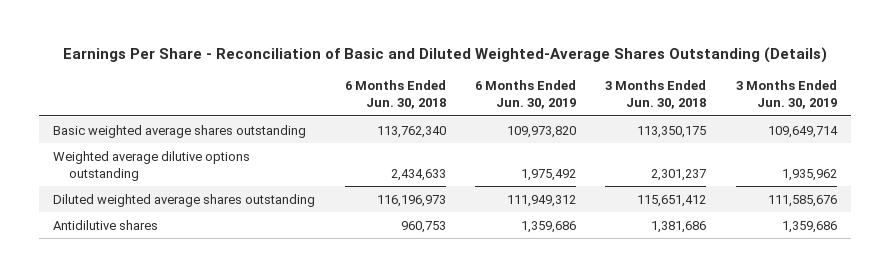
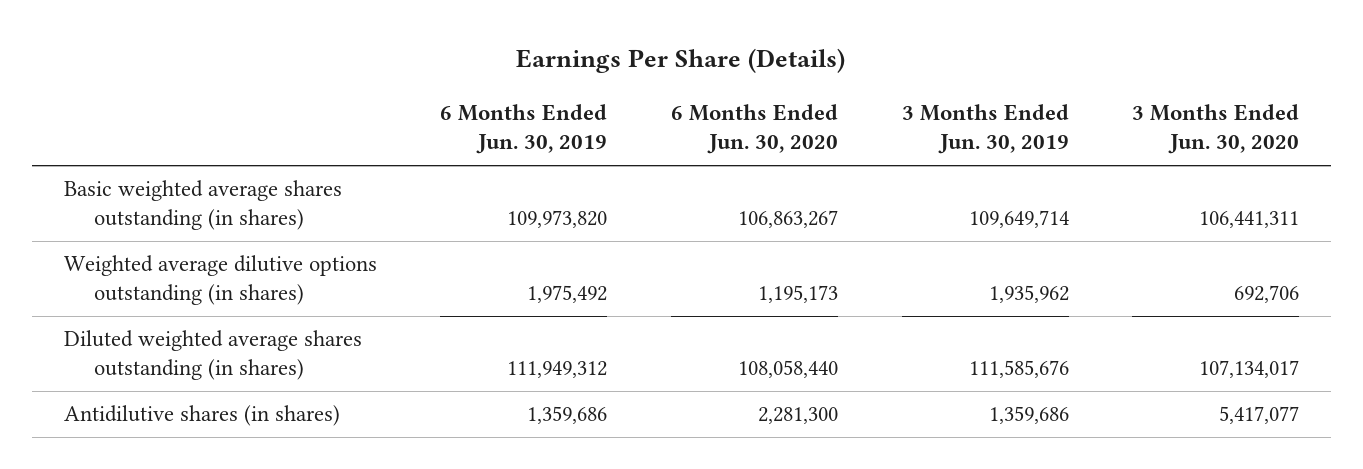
[62,47,827,64] Earnings Per Share - Reconciliation of Basic and Diluted Weighted-Average Shares Outstanding (Details) -> [516,48,846,74] Earnings Per Share (Details)
[344,80,446,110] 6 Months Ended Jun. 30, 2018 -> none
[605,80,707,110] 3 Months Ended Jun. 30, 2018 -> none
none -> [670,104,838,155] 6 Months Ended Jun. 30, 2020
none -> [1132,104,1300,155] 3 Months Ended Jun. 30, 2020
[53,124,307,138] Basic weighted average shares outstanding -> [63,180,342,231] Basic weighted average shares outstanding (in shares)
[53,150,251,181] Weighted average dilutive options outstanding -> [63,255,377,306] Weighted average dilutive options outstanding (in shares)
[53,193,316,207] Diluted weighted average shares outstanding -> [63,330,362,381] Diluted weighted average shares outstanding (in shares)
[53,219,159,230] Antidilutive shares -> [63,405,340,427] Antidilutive shares (in shares)

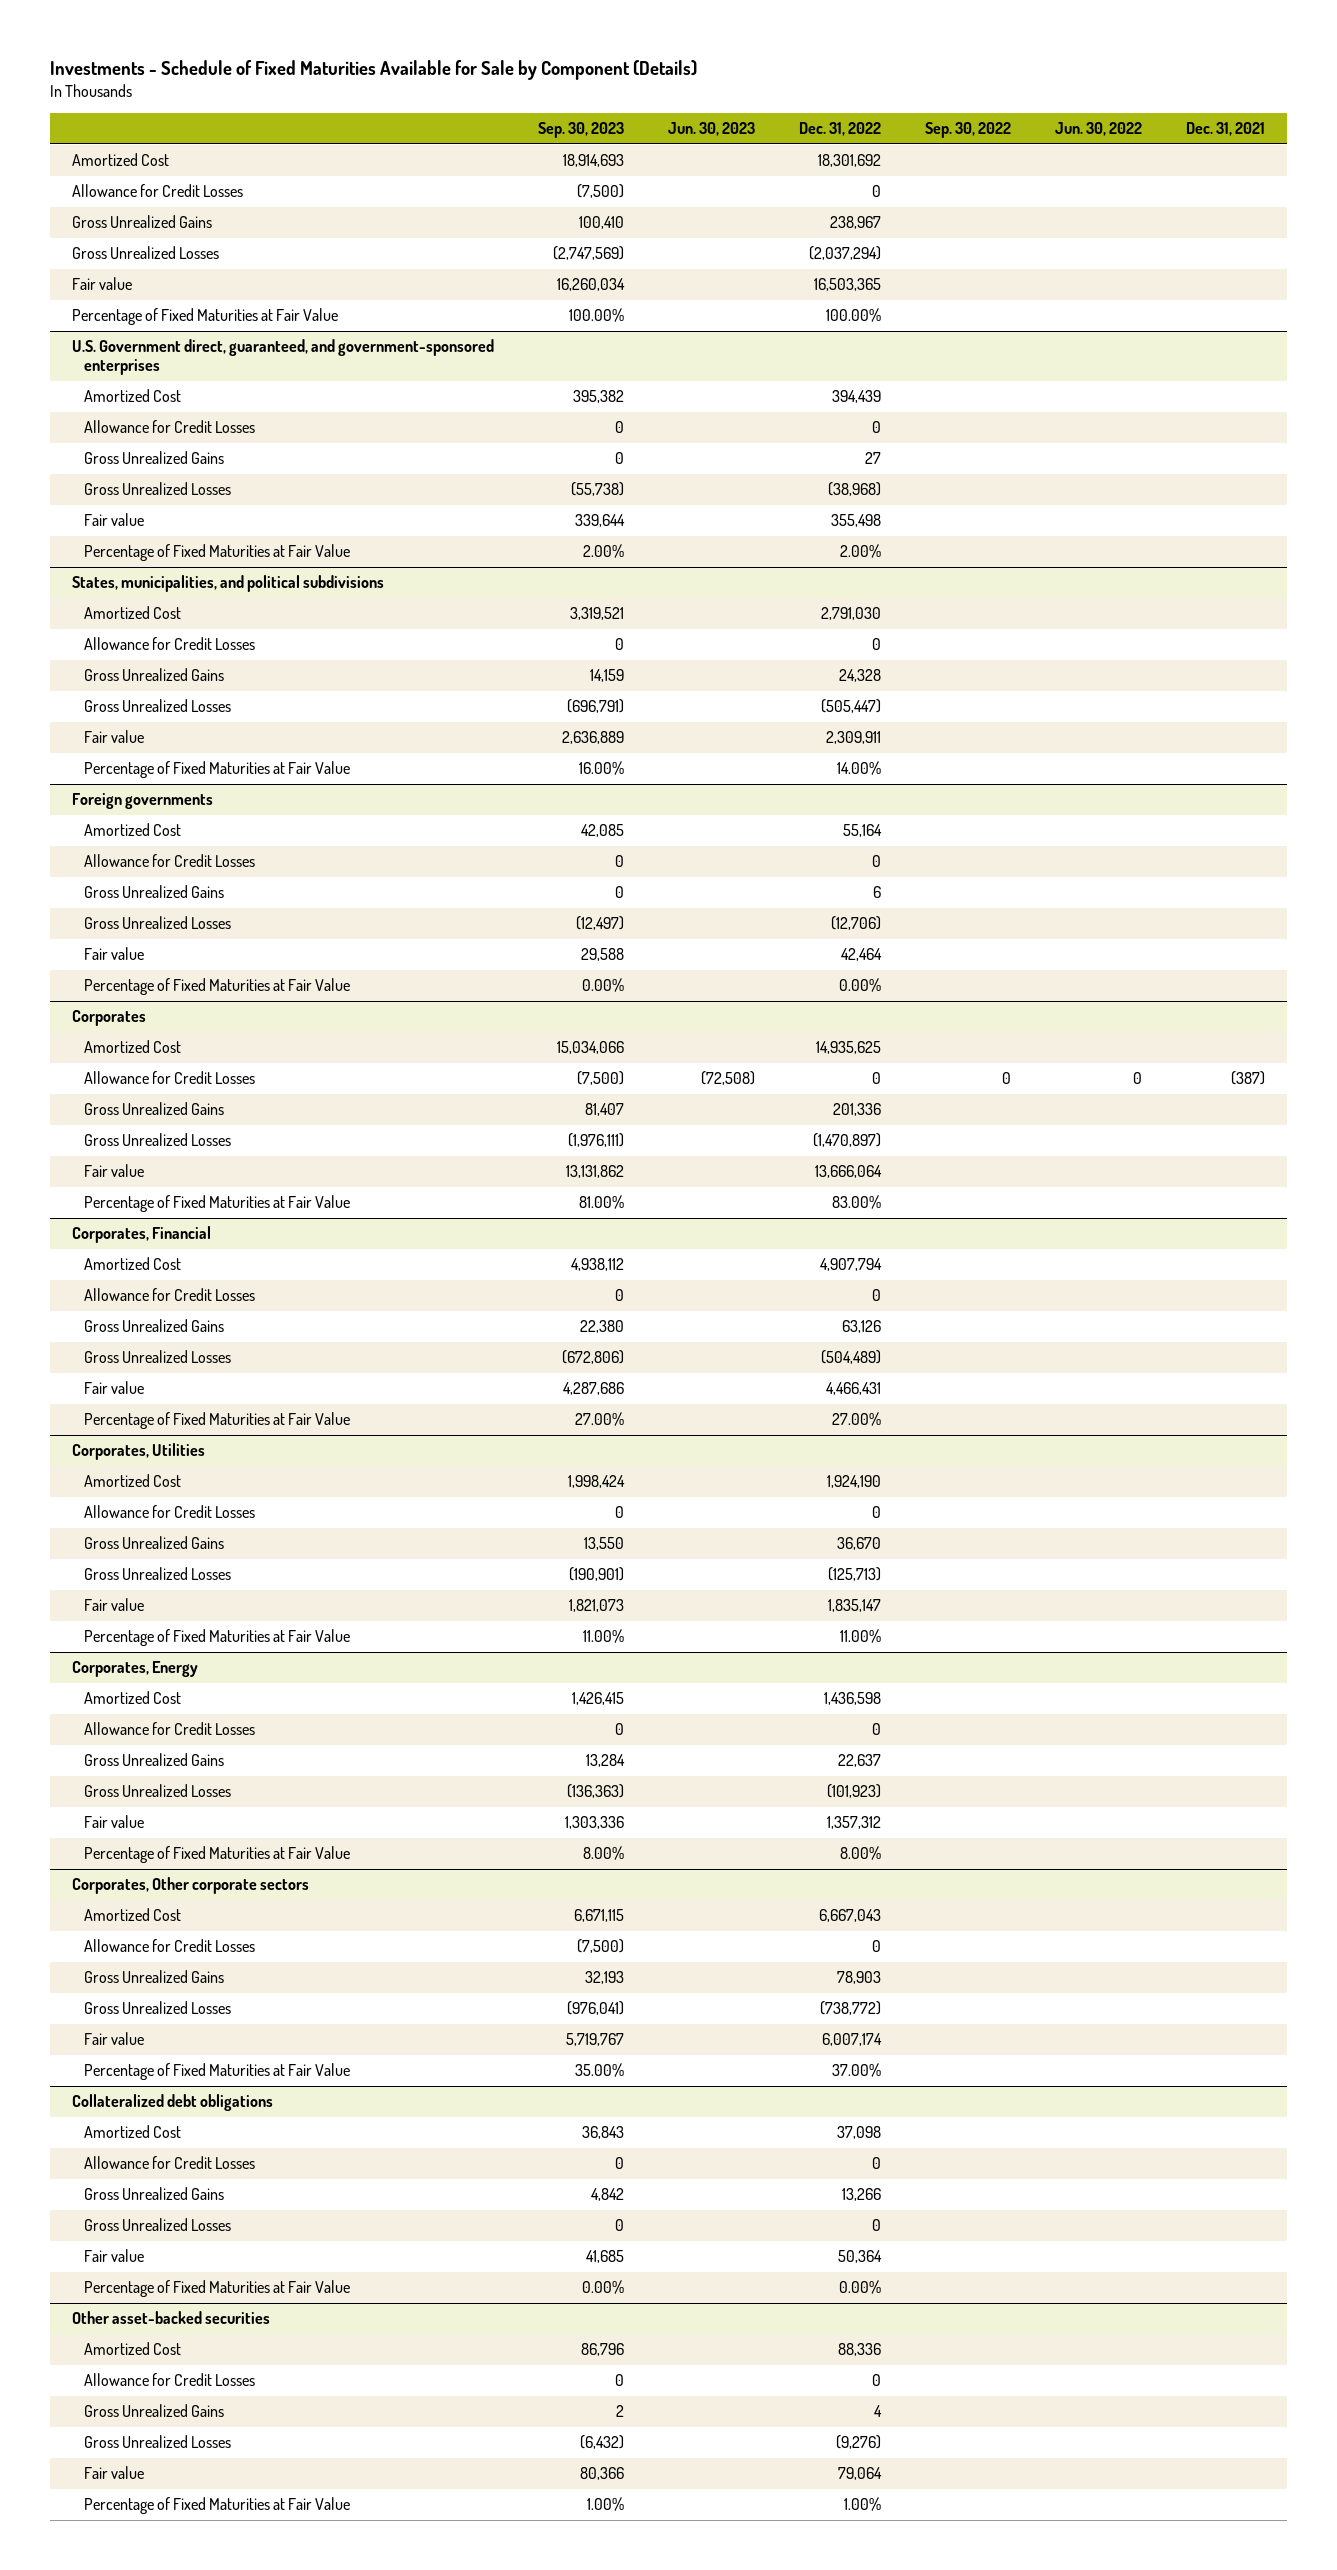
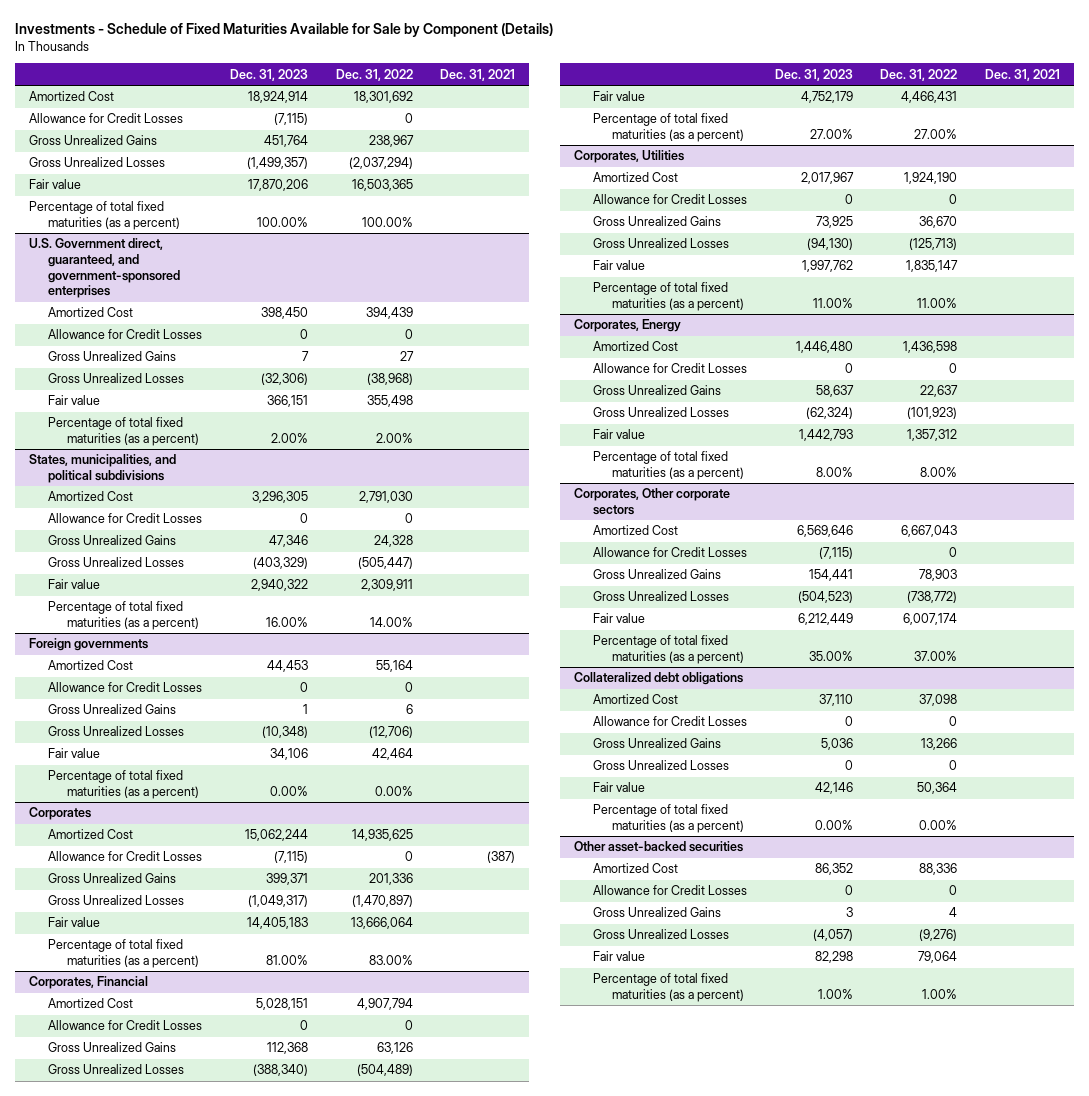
[537,122,624,139] Sep. 30, 2023 -> none
[667,122,755,137] Jun. 30, 2023 -> none
[924,122,1011,139] Sep. 30, 2022 -> none
[1054,122,1142,137] Jun. 30, 2022 -> none
none -> [229,68,308,81] Dec. 31, 2023
[72,308,339,326] Percentage of Fixed Maturities at Fair Value -> [29,201,181,231] Percentage of total fixed maturities (as a percent)
[83,544,350,562] Percentage of Fixed Maturities at Fair Value -> [48,417,200,447] Percentage of total fixed maturities (as a percent)
[83,761,350,779] Percentage of Fixed Maturities at Fair Value -> [48,601,200,631] Percentage of total fixed maturities (as a percent)
[83,978,350,996] Percentage of Fixed Maturities at Fair Value -> [48,770,200,800] Percentage of total fixed maturities (as a percent)
[83,1195,350,1213] Percentage of Fixed Maturities at Fair Value -> [48,939,200,969] Percentage of total fixed maturities (as a percent)
[83,1412,350,1430] Percentage of Fixed Maturities at Fair Value -> [592,113,744,143] Percentage of total fixed maturities (as a percent)
[83,1629,350,1647] Percentage of Fixed Maturities at Fair Value -> [592,282,744,312] Percentage of total fixed maturities (as a percent)
[83,1846,350,1864] Percentage of Fixed Maturities at Fair Value -> [592,451,744,481] Percentage of total fixed maturities (as a percent)
[83,2063,350,2081] Percentage of Fixed Maturities at Fair Value -> [592,635,744,665] Percentage of total fixed maturities (as a percent)
[83,2280,350,2298] Percentage of Fixed Maturities at Fair Value -> [592,804,744,834] Percentage of total fixed maturities (as a percent)
[83,2497,350,2515] Percentage of Fixed Maturities at Fair Value -> [592,973,744,1003] Percentage of total fixed maturities (as a percent)

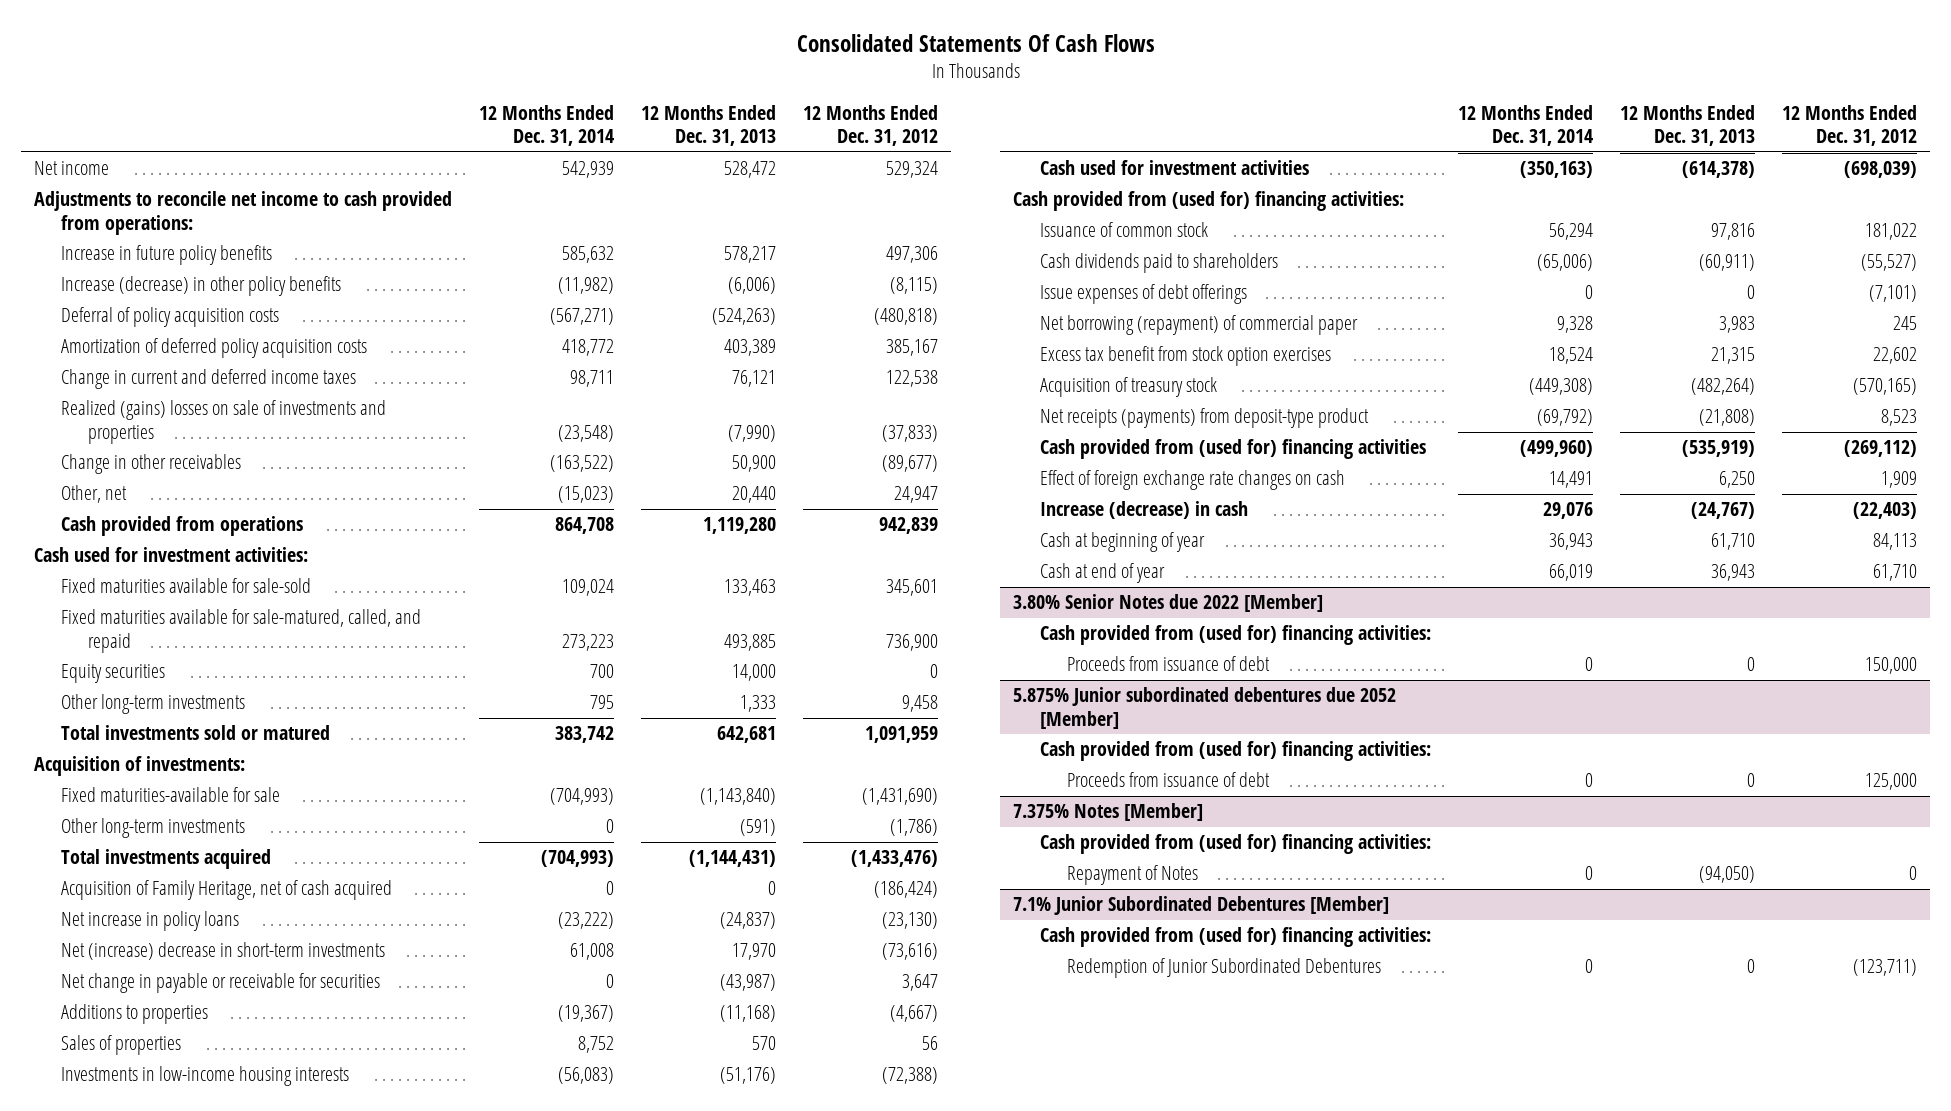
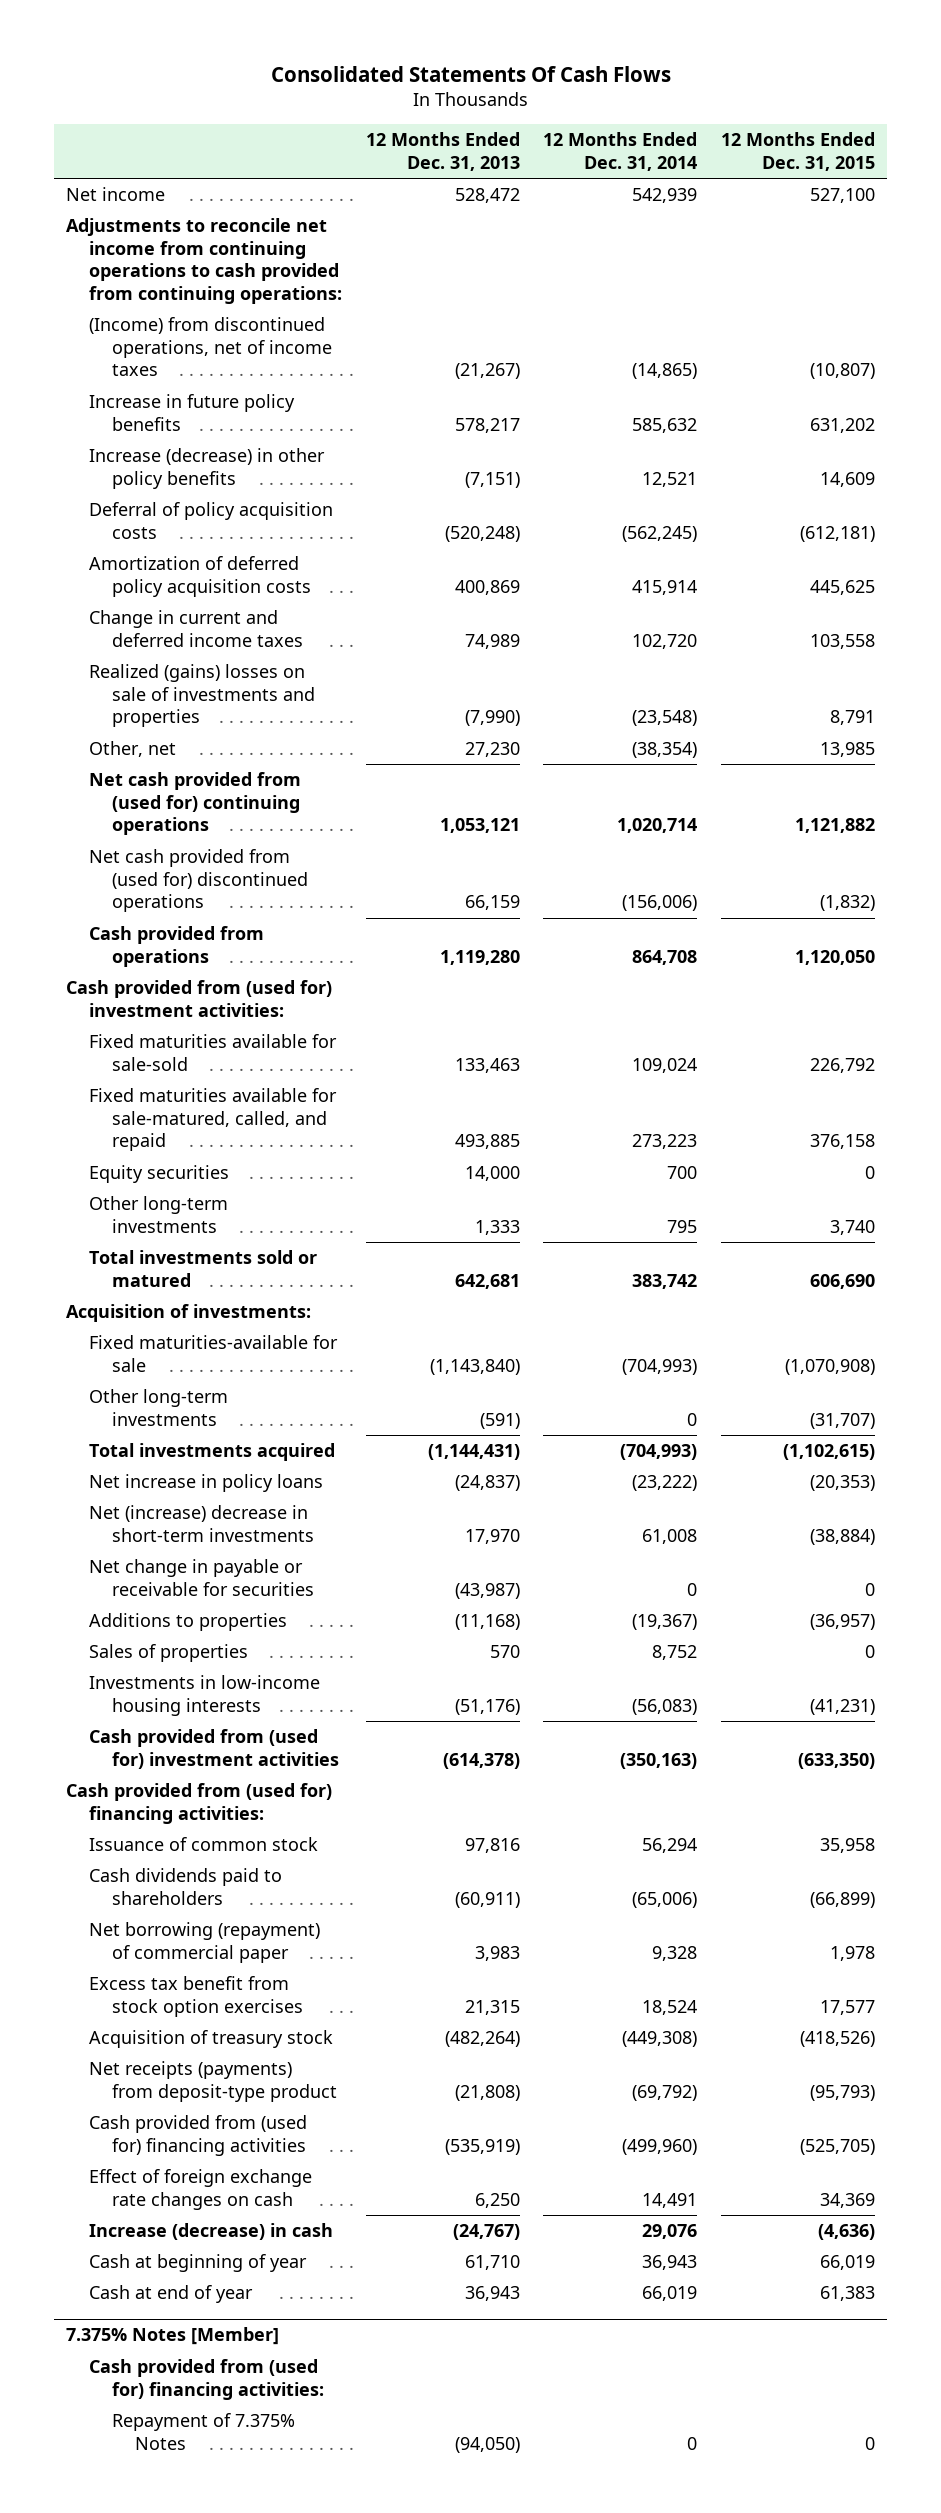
[802,104,938,147] 12 Months Ended Dec. 31, 2012 -> none
none -> [721,132,876,171] 12 Months Ended Dec. 31, 2015
[34,191,453,235] Adjustments to reconcile net income to cash provided from operations: -> [66,218,343,305] Adjustments to reconcile net income from continuing operations to cash provided from continuing operations:
none -> [89,317,332,377] (Income) from discontinued operations, net of income taxes
[558,277,615,295] (11,982) -> [642,471,698,487] 12,521
[727,277,776,295] (6,006) -> [464,471,520,488] (7,151)
[550,308,615,326] (567,271) -> [622,525,698,542] (562,245)
[711,308,776,326] (524,263) -> [444,525,520,542] (520,248)
[562,339,615,357] 418,772 -> [632,579,698,595] 415,914
[723,339,776,357] 403,389 -> [454,579,520,595] 400,869
[570,370,615,388] 98,711 -> [632,633,698,649] 102,720
[731,370,776,388] 76,121 -> [464,633,520,649] 74,989
[61,454,242,475] Change in other receivables -> none
[558,486,615,504] (15,023) -> [632,742,698,759] (38,354)
[731,486,776,504] 20,440 -> [464,742,520,758] 27,230
none -> [89,772,302,836] Net cash provided from (used for) continuing operations
none -> [89,849,308,913] Net cash provided from (used for) discontinued operations
[34,547,309,563] Cash used for investment activities: -> [66,980,333,1017] Cash provided from (used for) investment activities:
[61,880,393,901] Acquisition of Family Heritage, net of cash acquired -> none
[1040,160,1310,176] Cash used for investment activities -> [89,1729,339,1769] Cash provided from (used for) investment activities
[1040,284,1248,305] Issue expenses of debt offerings -> none
[1013,594,1324,613] 3.80% Senior Notes due 2022 [Member] -> none
[1040,625,1432,646] Cash provided from (used for) financing activities: -> none
[1066,656,1270,672] Proceeds from issuance of debt -> none
[1013,687,1397,729] 5.875% Junior subordinated debentures due 2052 [Member] -> none
[1040,741,1432,762] Cash provided from (used for) financing activities: -> none
[1066,772,1270,788] Proceeds from issuance of debt -> none
[1013,896,1390,916] 7.1% Junior Subordinated Debentures [Member] -> none
[1040,927,1432,948] Cash provided from (used for) financing activities: -> none
[1066,958,1381,979] Redemption of Junior Subordinated Debentures -> none
[1066,865,1198,886] Repayment of Notes -> [111,2413,295,2450] Repayment of 7.375% Notes

